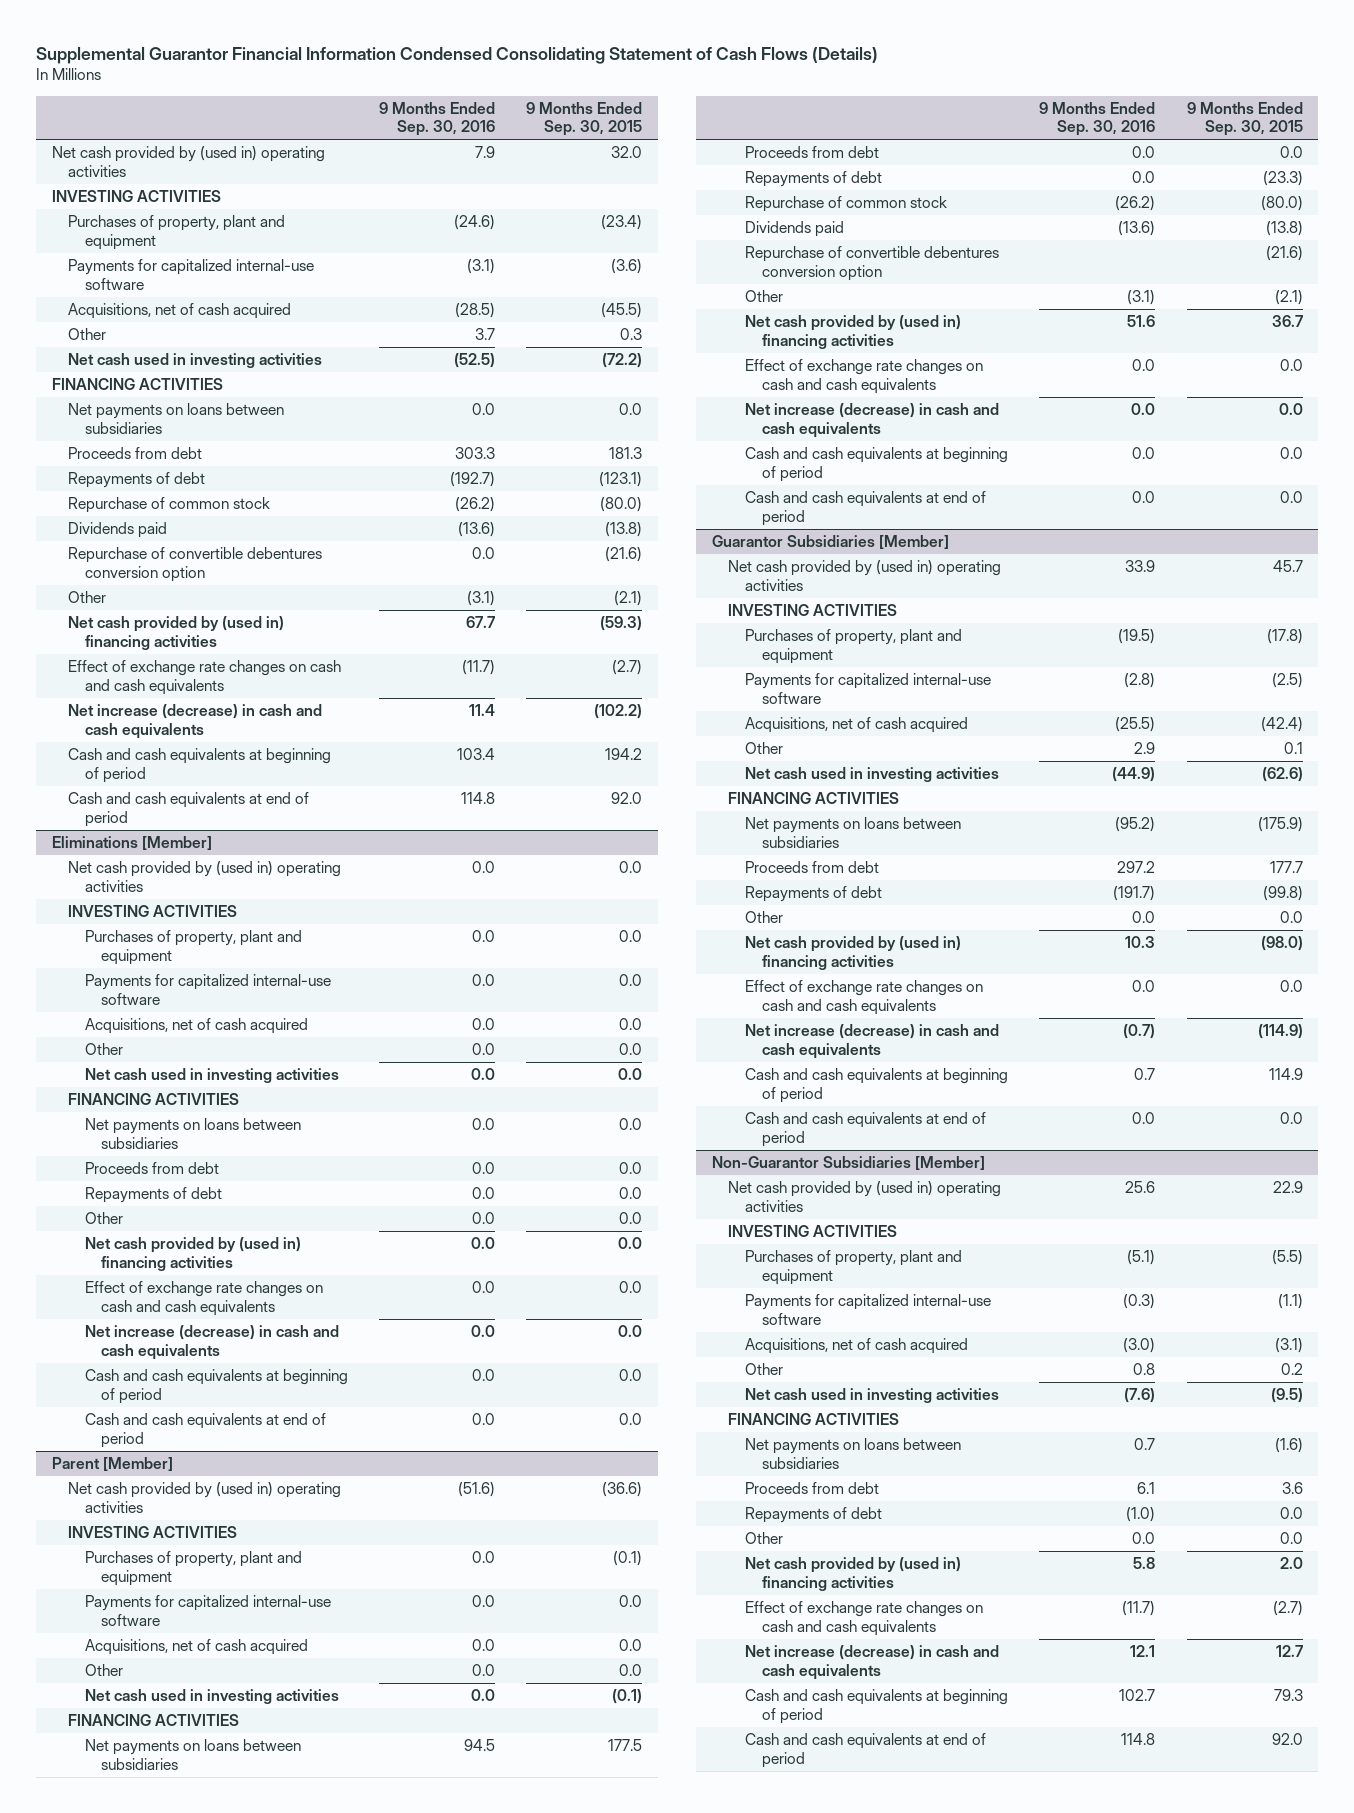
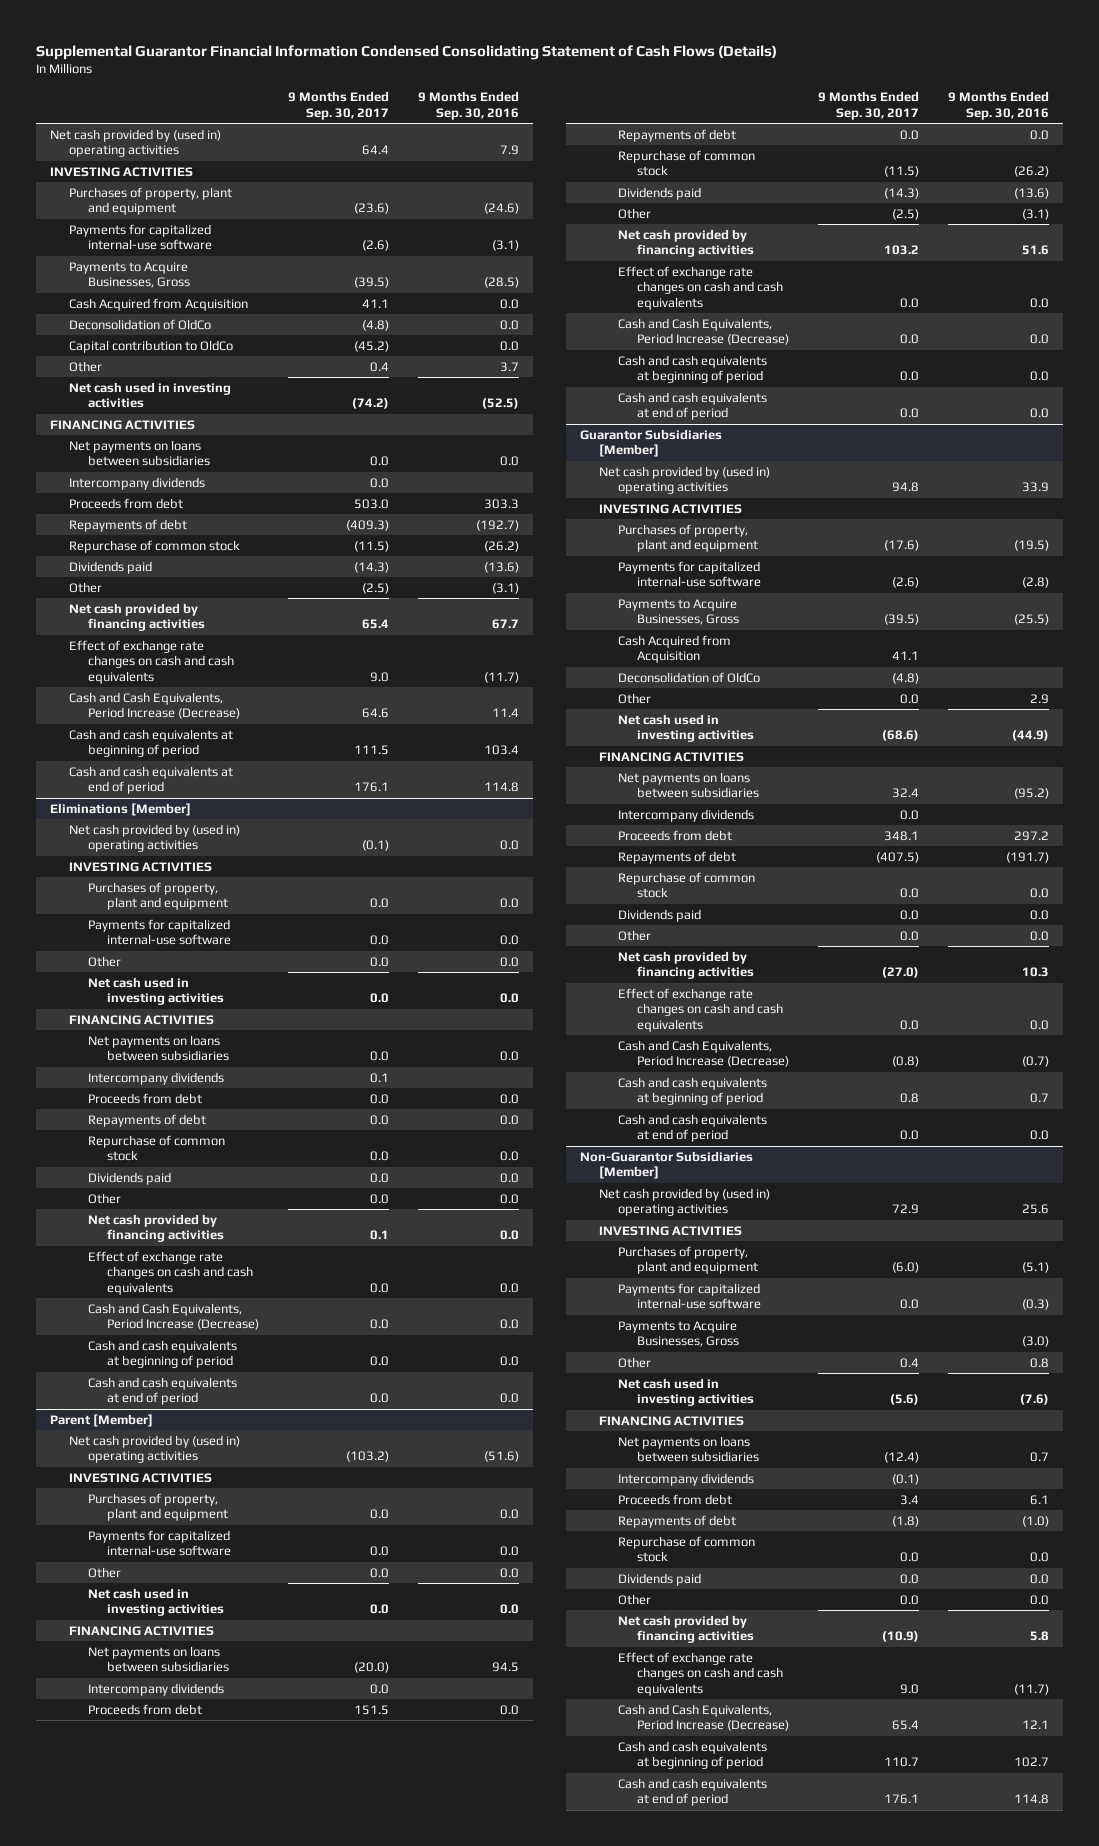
[526,102,643,137] 9 Months Ended Sep. 30, 2015 -> none
none -> [288,91,390,120] 9 Months Ended Sep. 30, 2017
[68,303,292,320] Acquisitions, net of cash acquired -> [69,261,191,289] Payments to Acquire Businesses, Gross
none -> [69,297,249,311] Cash Acquired from Acquisition
none -> [69,318,212,330] Deconsolidation of OldCo
none -> [69,339,234,353] Capital contribution to OldCo
none -> [69,476,206,490] Intercompany dividends
[68,547,323,582] Repurchase of convertible debentures conversion option -> none
[68,616,285,650] Net cash provided by (used in) financing activities -> [69,602,206,632] Net cash provided by financing activities
[68,704,323,739] Net increase (decrease) in cash and cash equivalents -> [69,691,241,720] Cash and Cash Equivalents, Period Increase (Decrease)
[84,1018,308,1035] Acquisitions, net of cash acquired -> none
none -> [88,1071,225,1085] Intercompany dividends
none -> [88,1134,226,1162] Repurchase of common stock
none -> [88,1171,172,1185] Dividends paid
[84,1237,301,1271] Net cash provided by (used in) financing activities -> [88,1213,225,1243] Net cash provided by financing activities
[84,1325,339,1360] Net increase (decrease) in cash and cash equivalents -> [88,1302,260,1331] Cash and Cash Equivalents, Period Increase (Decrease)
[84,1639,308,1656] Acquisitions, net of cash acquired -> none
none -> [88,1682,225,1696] Intercompany dividends
[745,246,1000,281] Repurchase of convertible debentures conversion option -> none
[745,315,962,349] Net cash provided by (used in) financing activities -> [618,228,755,258] Net cash provided by financing activities
[745,403,1000,438] Net increase (decrease) in cash and cash equivalents -> [618,317,790,346] Cash and Cash Equivalents, Period Increase (Decrease)
[745,717,969,734] Acquisitions, net of cash acquired -> [618,598,740,626] Payments to Acquire Businesses, Gross
none -> [618,634,732,664] Cash Acquired from Acquisition
none -> [618,671,761,683] Deconsolidation of OldCo
none -> [618,808,755,822] Intercompany dividends
none -> [618,871,756,899] Repurchase of common stock
none -> [618,908,702,922] Dividends paid
[745,936,962,970] Net cash provided by (used in) financing activities -> [618,950,755,980] Net cash provided by financing activities
[745,1024,1000,1059] Net increase (decrease) in cash and cash equivalents -> [618,1039,790,1068] Cash and Cash Equivalents, Period Increase (Decrease)
[745,1338,969,1355] Acquisitions, net of cash acquired -> none
none -> [618,1320,740,1348] Payments to Acquire Businesses, Gross
none -> [618,1472,755,1486] Intercompany dividends
none -> [618,1535,756,1563] Repurchase of common stock
none -> [618,1572,702,1586] Dividends paid
[745,1557,962,1591] Net cash provided by (used in) financing activities -> [618,1614,755,1644] Net cash provided by financing activities
[745,1645,1000,1680] Net increase (decrease) in cash and cash equivalents -> [618,1703,790,1732] Cash and Cash Equivalents, Period Increase (Decrease)

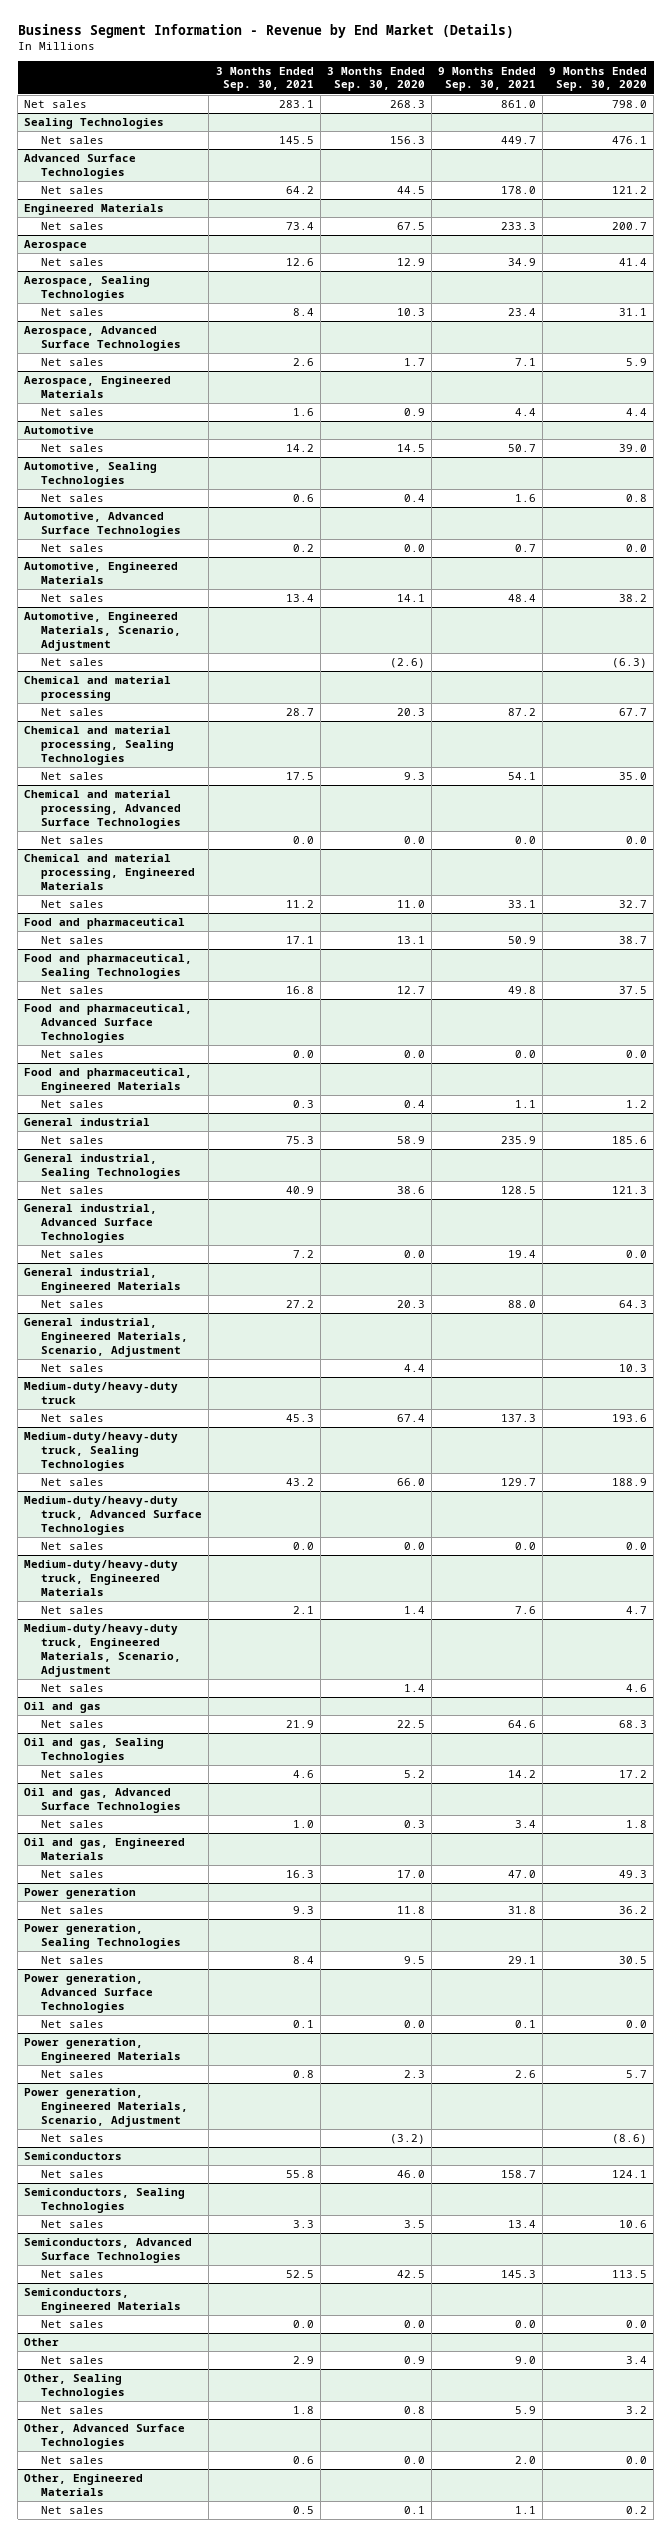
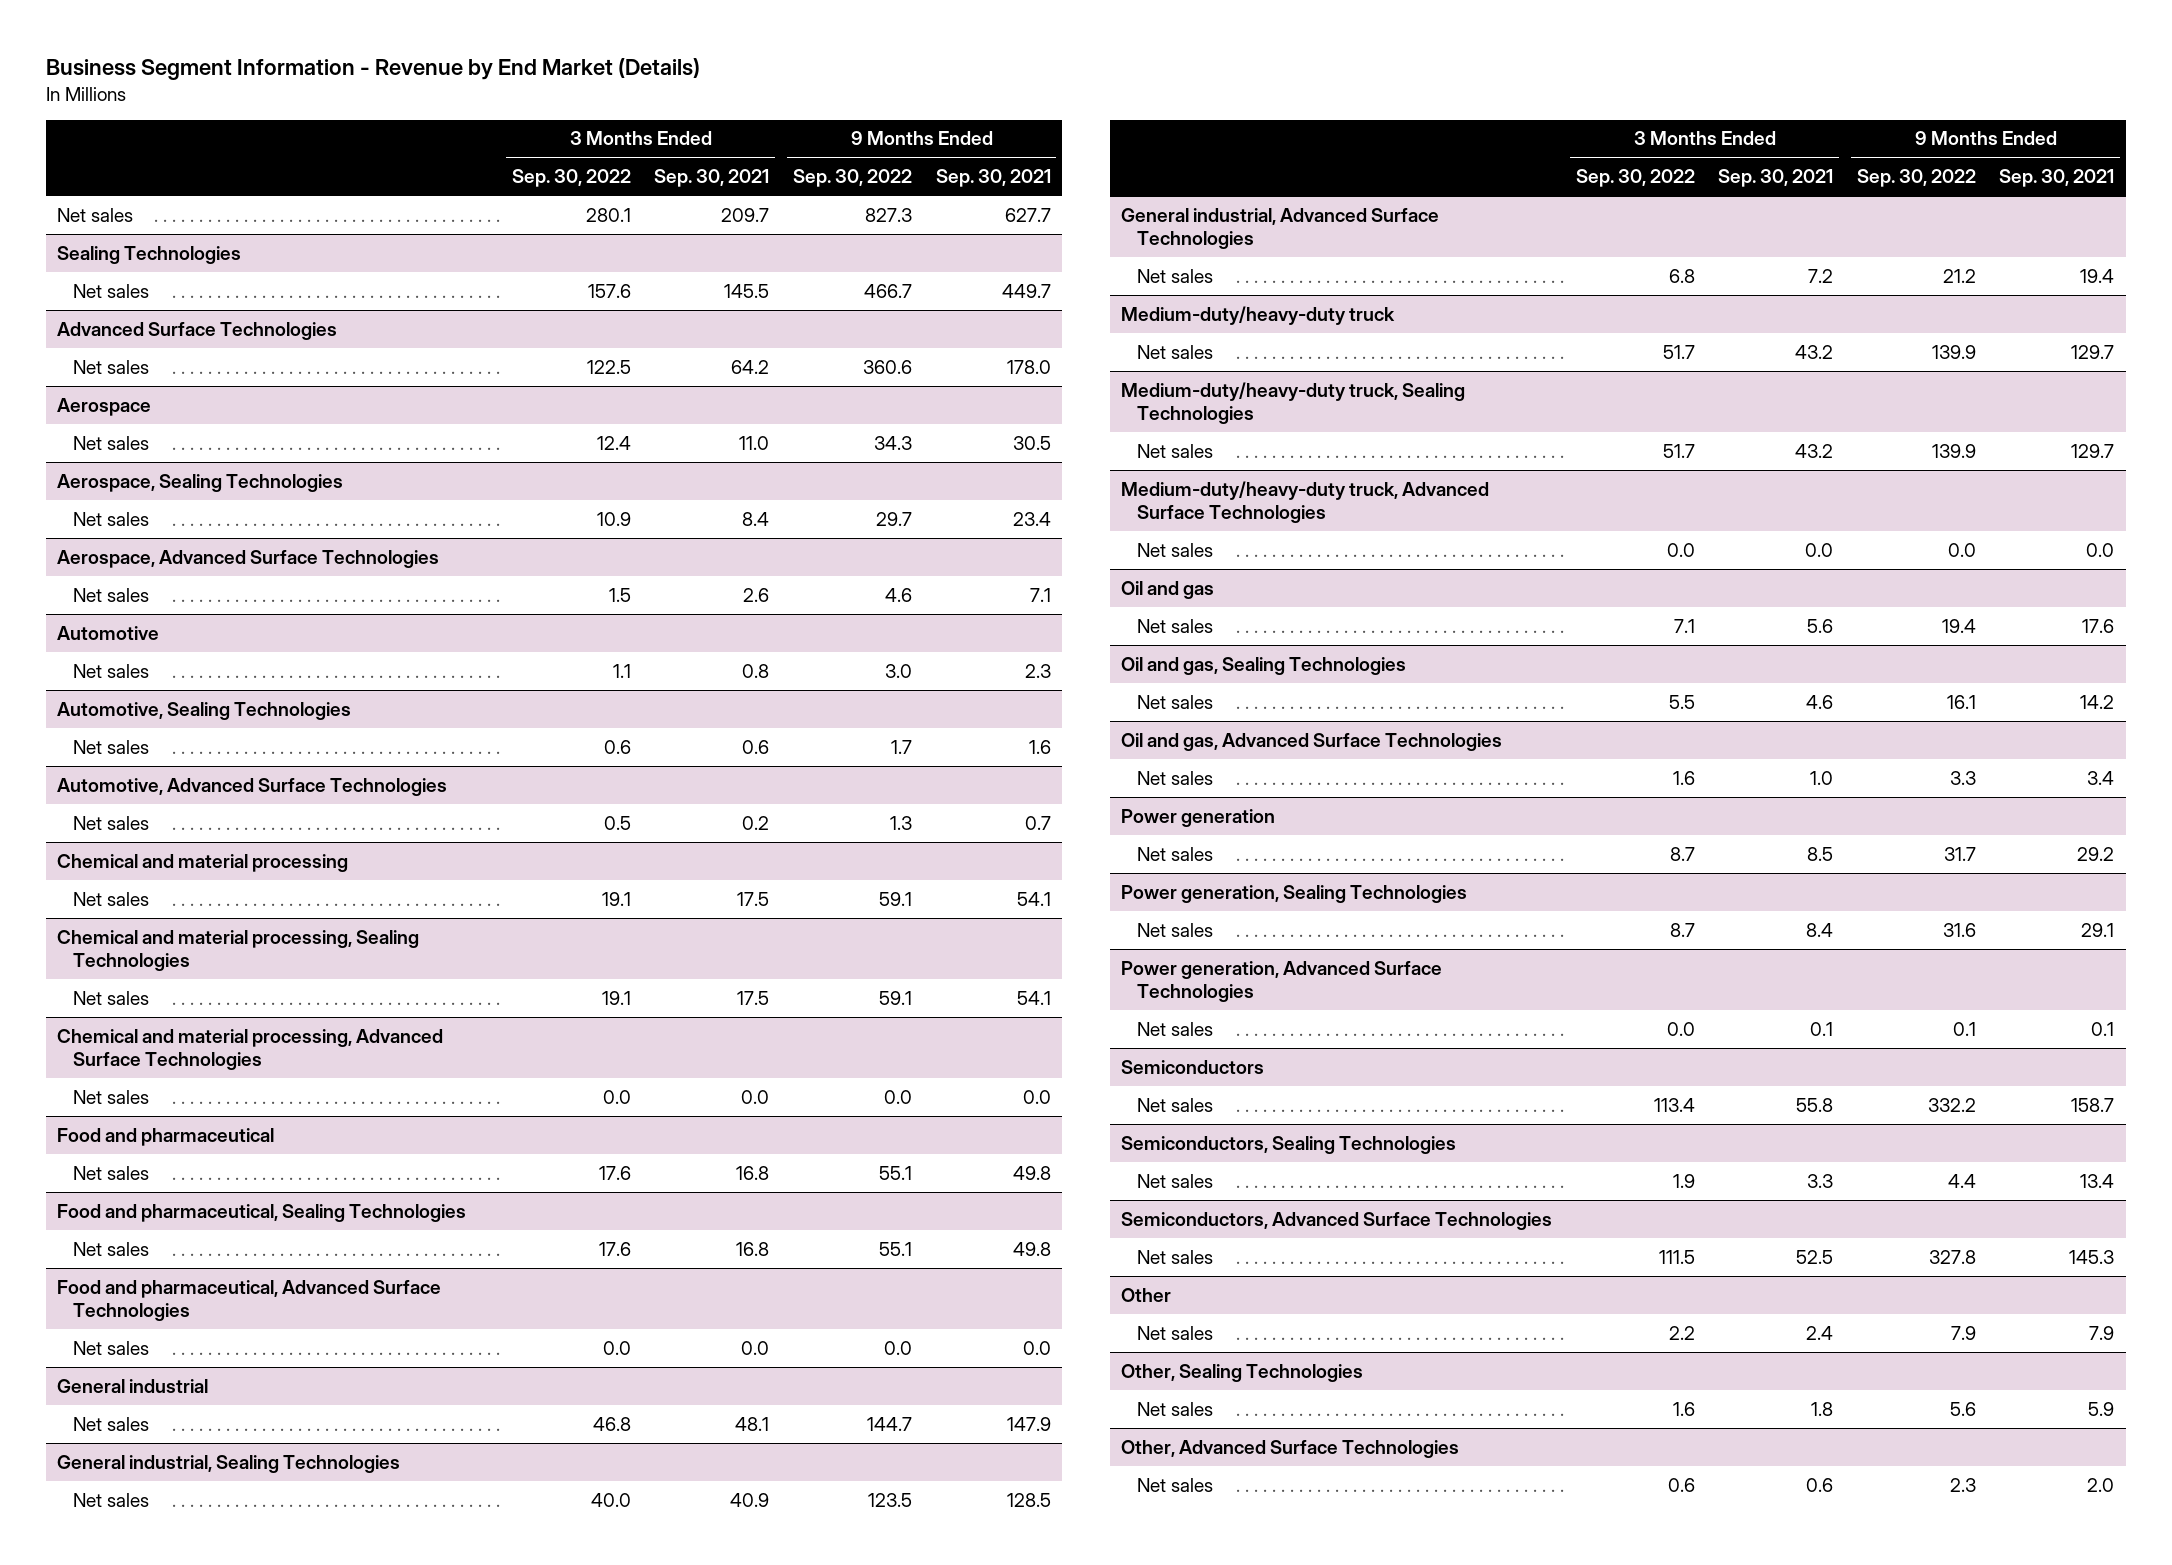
[326,66,425,92] 3 Months Ended Sep. 30, 2020 -> none
[549,66,648,92] 9 Months Ended Sep. 30, 2020 -> none
none -> [511,169,631,188] Sep. 30, 2022
none -> [792,169,912,188] Sep. 30, 2022
[278,100,314,109] 283.1 -> [721,207,770,222] 209.7
[500,100,536,109] 861.0 -> [1004,207,1051,222] 627.7
[24,204,165,216] Engineered Materials -> none
[41,222,105,231] Net sales -> none
[285,258,314,267] 12.6 -> [739,435,770,450] 11.0
[507,258,536,267] 34.9 -> [1012,435,1051,450] 30.5
[24,376,172,399] Aerospace, Engineered Materials -> none
[41,408,105,417] Net sales -> none
[285,444,314,453] 14.2 -> [742,663,770,678] 0.8
[507,444,536,453] 50.7 -> [1024,663,1051,678] 2.3
[24,562,179,585] Automotive, Engineered Materials -> none
[41,594,105,603] Net sales -> none
[24,612,182,651] Automotive, Engineered Materials, Scenario, Adjustment -> none
[41,658,105,667] Net sales -> none
[285,708,314,717] 28.7 -> [737,891,770,906] 17.5
[507,708,536,717] 87.2 -> [1016,891,1051,906] 54.1
[24,854,196,890] Chemical and material processing, Engineered Materials -> none
[41,900,105,909] Net sales -> none
[285,936,314,945] 17.1 -> [736,1165,770,1180] 16.8
[507,936,536,945] 50.9 -> [1012,1165,1051,1180] 49.8
[24,1068,193,1094] Food and pharmaceutical, Engineered Materials -> none
[41,1100,105,1109] Net sales -> none
[285,1136,314,1145] 75.3 -> [735,1416,770,1431] 48.1
[500,1136,536,1145] 235.9 -> [1006,1416,1051,1431] 147.9
[24,1268,182,1294] General industrial, Engineered Materials -> none
[41,1300,105,1309] Net sales -> none
[24,1318,189,1357] General industrial, Engineered Materials, Scenario, Adjustment -> none
[41,1364,105,1373] Net sales -> none
[285,1414,314,1423] 45.3 -> [1795,344,1834,359] 43.2
[500,1414,536,1423] 137.3 -> [2071,344,2115,359] 129.7
[24,1560,179,1596] Medium-duty/heavy-duty truck, Engineered Materials -> none
[41,1606,105,1615] Net sales -> none
[24,1624,182,1677] Medium-duty/heavy-duty truck, Engineered Materials, Scenario, Adjustment -> none
[41,1684,105,1693] Net sales -> none
[285,1720,314,1729] 21.9 -> [1807,618,1834,633] 5.6
[507,1720,536,1729] 64.6 -> [2082,618,2115,633] 17.6
[24,1838,186,1861] Oil and gas, Engineered Materials -> none
[41,1870,105,1879] Net sales -> none
[292,1906,314,1915] 9.3 -> [1807,846,1834,861] 8.5
[507,1906,536,1915] 31.8 -> [2077,846,2115,861] 29.2
[24,2038,182,2064] Power generation, Engineered Materials -> none
[41,2070,105,2079] Net sales -> none
[24,2088,189,2127] Power generation, Engineered Materials, Scenario, Adjustment -> none
[41,2134,105,2143] Net sales -> none
[24,2288,182,2314] Semiconductors, Engineered Materials -> none
[41,2320,105,2329] Net sales -> none
[292,2356,314,2365] 2.9 -> [1806,1325,1834,1340] 2.4
[514,2356,536,2365] 9.0 -> [2089,1325,2115,1340] 7.9
[24,2474,144,2497] Other, Engineered Materials -> none
[41,2506,105,2515] Net sales -> none

